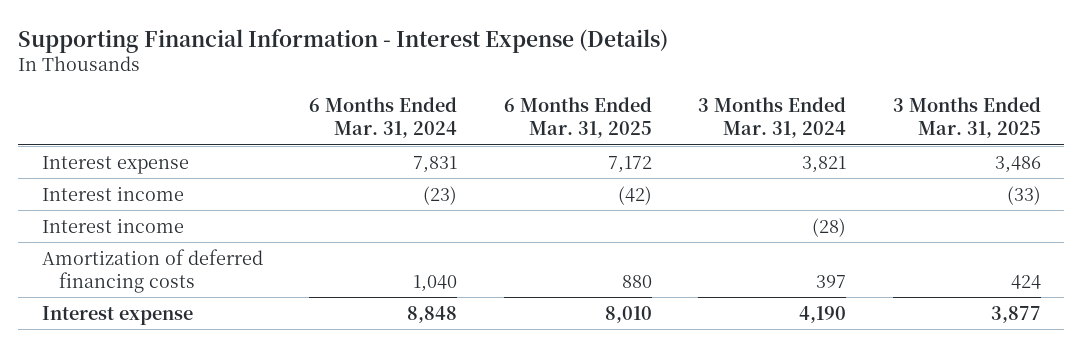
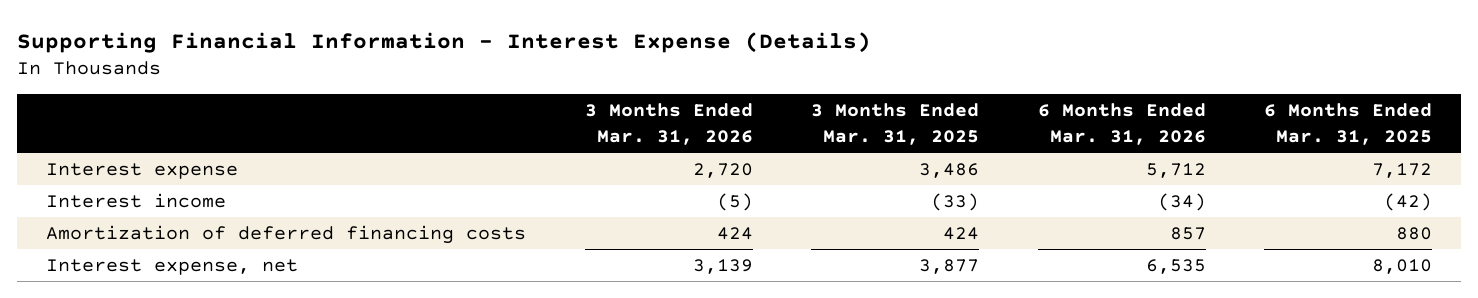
[309,97,458,139] 6 Months Ended Mar. 31, 2024 -> none
[698,97,847,139] 3 Months Ended Mar. 31, 2024 -> none
none -> [584,103,753,145] 3 Months Ended Mar. 31, 2026
none -> [1037,103,1206,145] 6 Months Ended Mar. 31, 2026
[41,217,184,233] Interest income -> none
[41,305,193,325] Interest expense -> [46,259,299,276] Interest expense, net

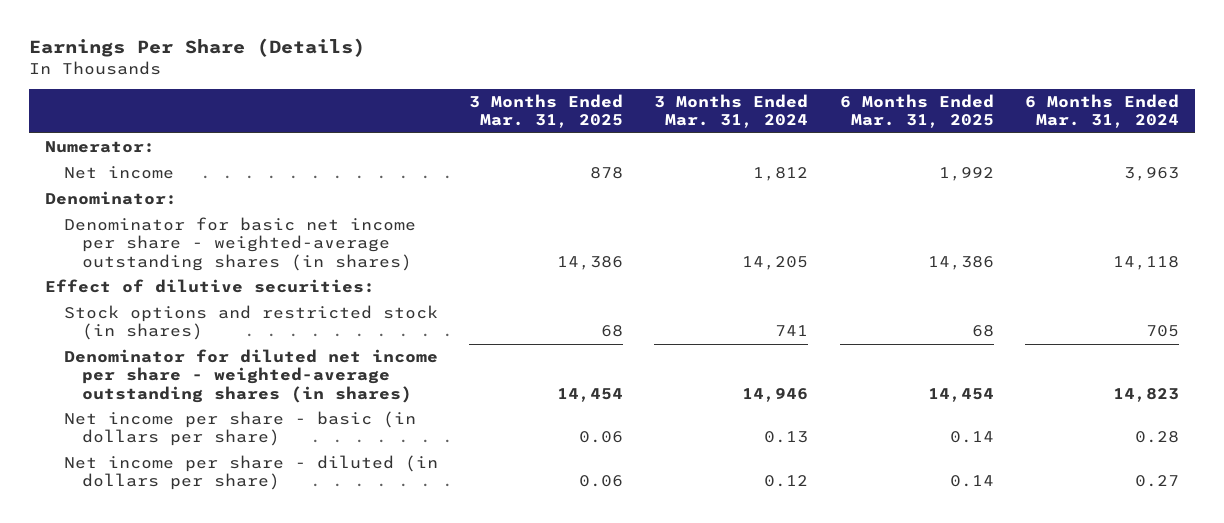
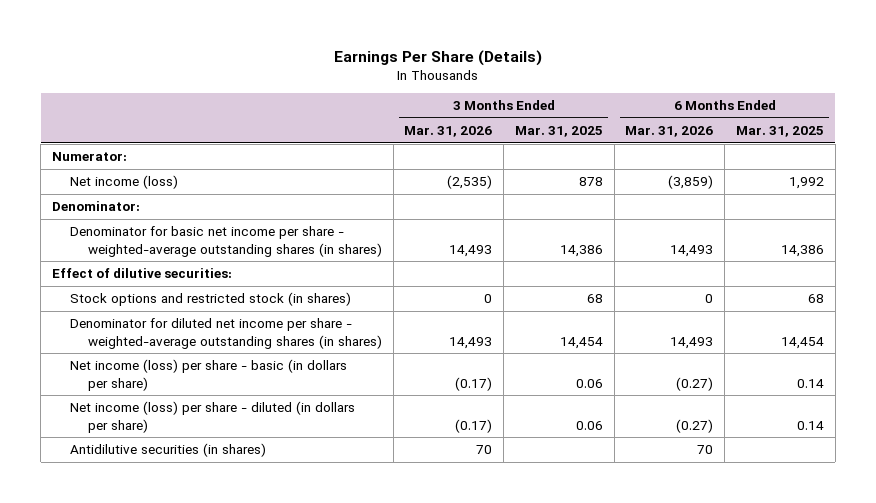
[654,94,809,129] 3 Months Ended Mar. 31, 2024 -> none
[1025,94,1180,129] 6 Months Ended Mar. 31, 2024 -> none
none -> [404,126,493,138] Mar. 31, 2026
none -> [625,126,714,138] Mar. 31, 2026
[63,166,174,180] Net income -> [69,175,178,190] Net income (loss)
[63,411,416,447] Net income per share - basic (in dollars per share) -> [69,359,347,391] Net income (loss) per share - basic (in dollars per share)
[63,455,438,491] Net income per share - diluted (in dollars per share) -> [69,401,355,433] Net income (loss) per share - diluted (in dollars per share)
none -> [69,443,266,458] Antidilutive securities (in shares)

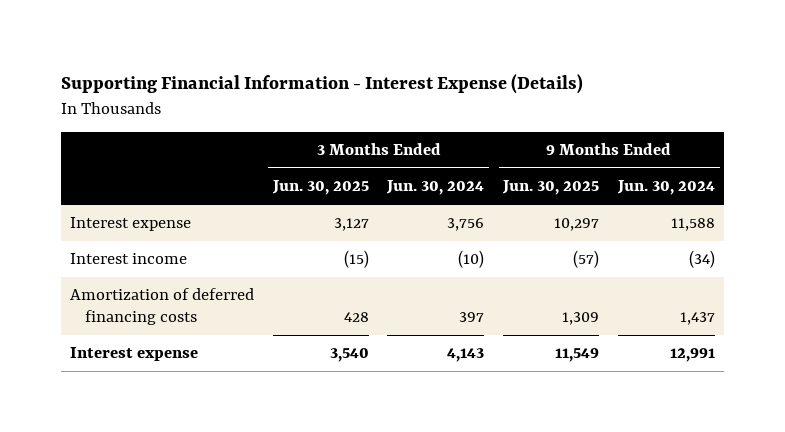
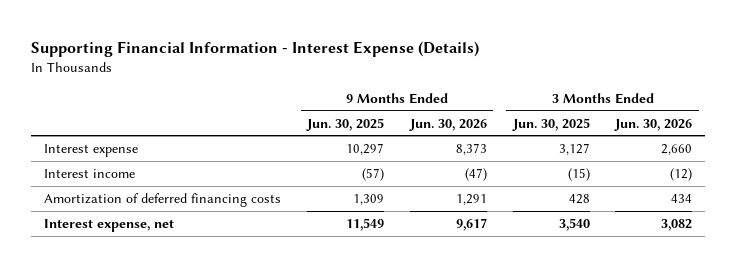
[386,180,485,196] Jun. 30, 2024 -> none
[616,180,715,196] Jun. 30, 2024 -> none
none -> [408,118,487,131] Jun. 30, 2026
none -> [614,118,693,131] Jun. 30, 2026
[69,347,198,362] Interest expense -> [44,218,175,232] Interest expense, net

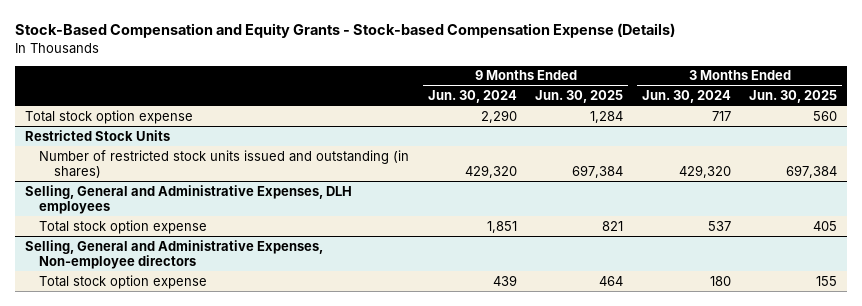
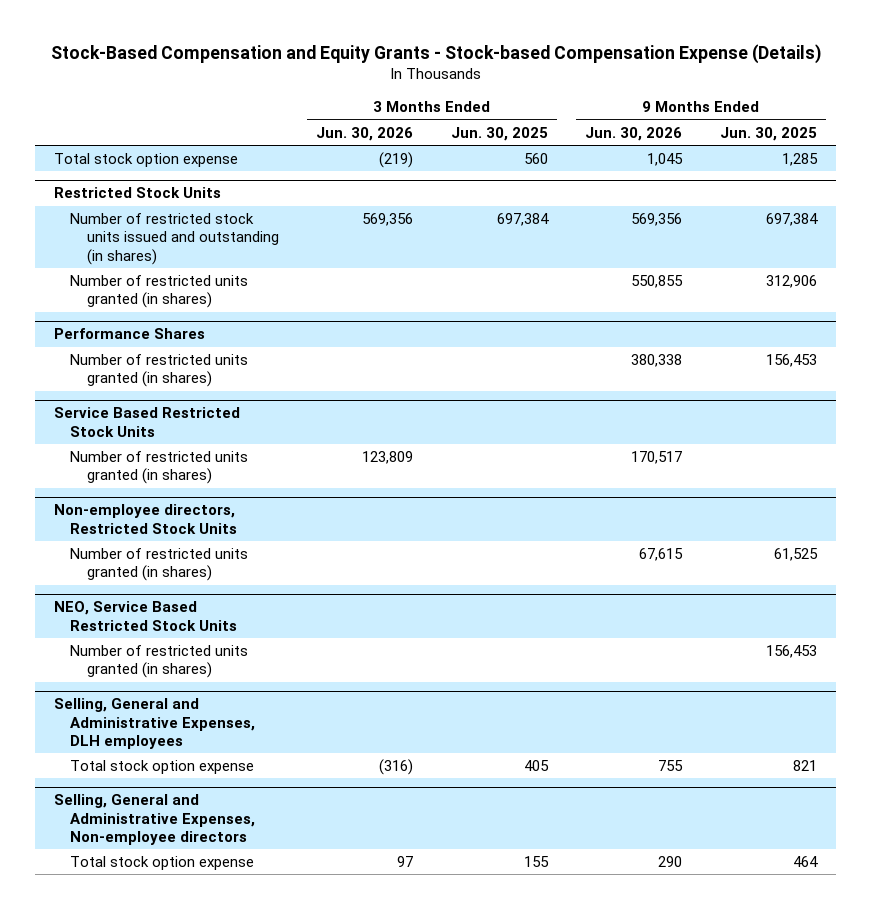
[427,89,517,103] Jun. 30, 2024 -> none
[641,89,731,103] Jun. 30, 2024 -> none
none -> [316,126,414,141] Jun. 30, 2026
none -> [585,126,683,141] Jun. 30, 2026
[590,110,624,123] 1,284 -> [782,153,819,167] 1,285
none -> [70,275,249,309] Number of restricted units granted (in shares)
none -> [54,328,206,340] Performance Shares
none -> [70,354,249,388] Number of restricted units granted (in shares)
none -> [54,407,241,437] Service Based Restricted Stock Units
none -> [70,451,249,485] Number of restricted units granted (in shares)
none -> [54,504,238,534] Non-employee directors, Restricted Stock Units
none -> [70,548,249,582] Number of restricted units granted (in shares)
none -> [54,601,238,631] NEO, Service Based Restricted Stock Units
none -> [70,645,249,679] Number of restricted units granted (in shares)

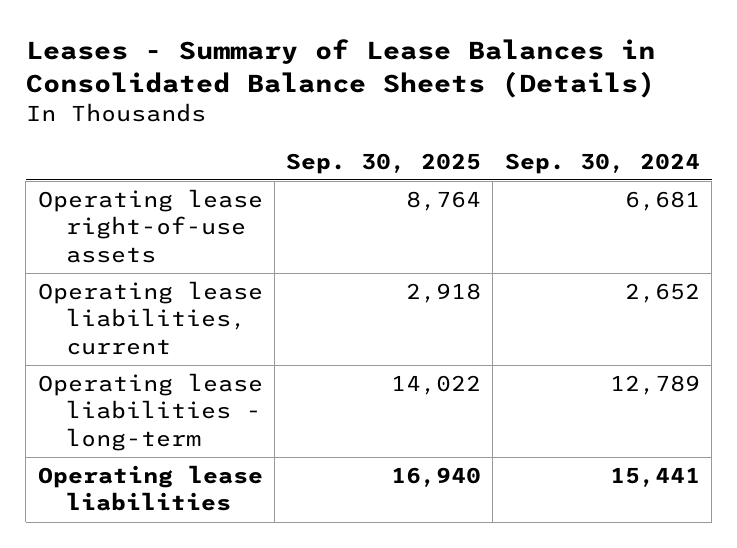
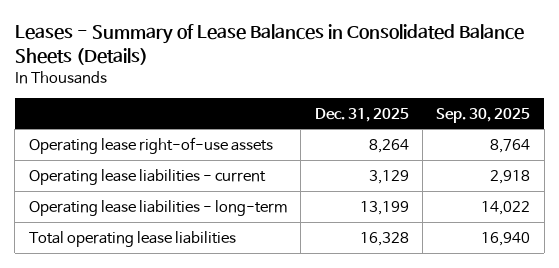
[504,152,700,174] Sep. 30, 2024 -> none
none -> [314,107,409,122] Dec. 31, 2025
[37,281,263,355] Operating lease liabilities, current -> [28,168,266,185] Operating lease liabilities - current
[37,465,263,512] Operating lease liabilities -> [28,230,236,247] Total operating lease liabilities

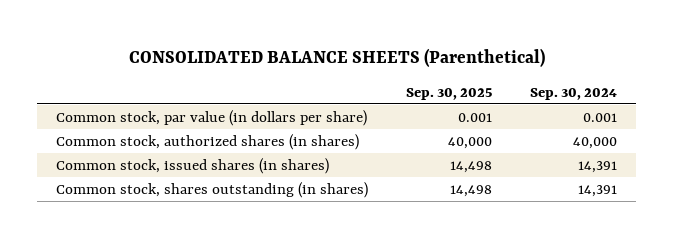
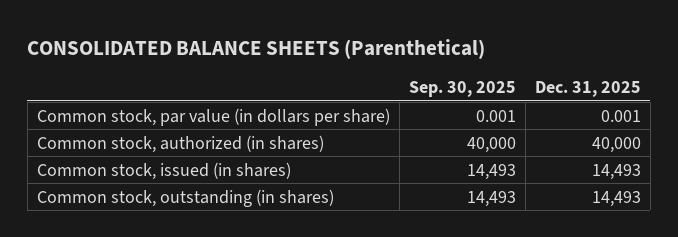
[530,87,618,100] Sep. 30, 2024 -> none
none -> [534,81,641,98] Dec. 31, 2025
[55,133,359,150] Common stock, authorized shares (in shares) -> [36,134,324,153] Common stock, authorized (in shares)
[55,157,329,174] Common stock, issued shares (in shares) -> [36,161,291,180] Common stock, issued (in shares)
[450,160,493,173] 14,498 -> [466,163,516,180] 14,493
[55,181,368,198] Common stock, shares outstanding (in shares) -> [36,188,334,207] Common stock, outstanding (in shares)
[450,184,493,197] 14,498 -> [466,190,516,207] 14,493

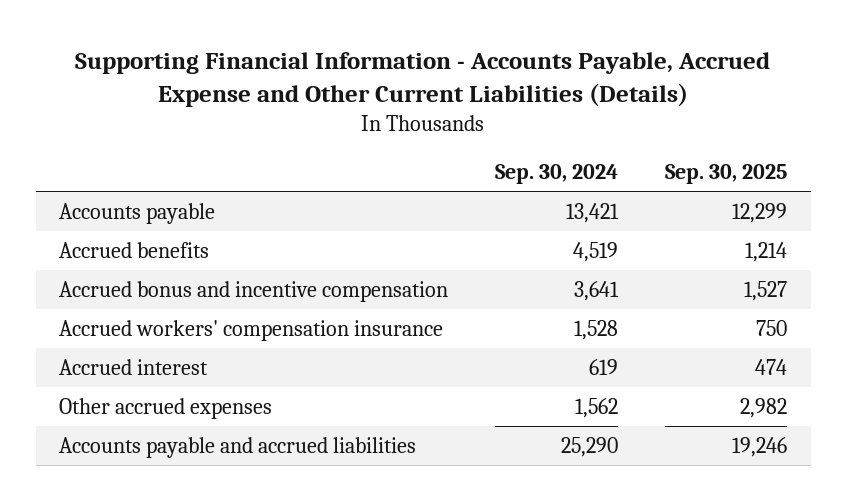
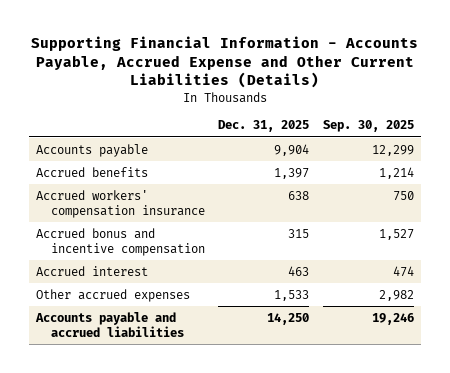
[495,164,619,185] Sep. 30, 2024 -> none
none -> [218,120,310,133] Dec. 31, 2025
[59,280,449,302] Accrued bonus and incentive compensation -> [36,227,205,256] Accrued bonus and incentive compensation

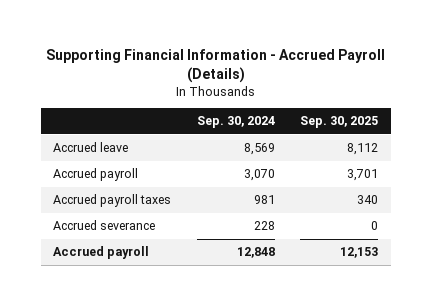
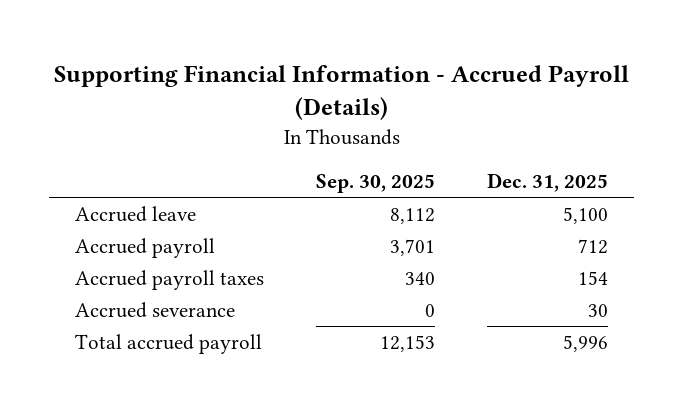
[196,116,275,129] Sep. 30, 2024 -> none
none -> [487,172,609,192] Dec. 31, 2025
[53,246,150,260] Accrued payroll -> [75,333,263,354] Total accrued payroll

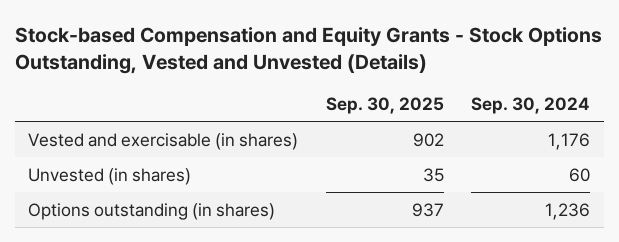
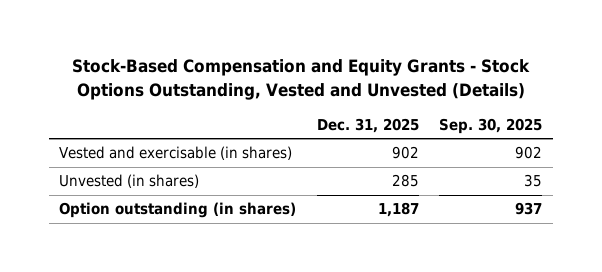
[14,26,602,74] Stock-based Compensation and Equity Grants - Stock Options Outstanding, Vested and Unvested (Details) -> [71,59,530,100] Stock-Based Compensation and Equity Grants - Stock Options Outstanding, Vested and Unvested (Details)
[471,96,591,114] Sep. 30, 2024 -> none
none -> [316,117,419,133] Dec. 31, 2025
[28,202,276,220] Options outstanding (in shares) -> [59,202,297,219] Option outstanding (in shares)

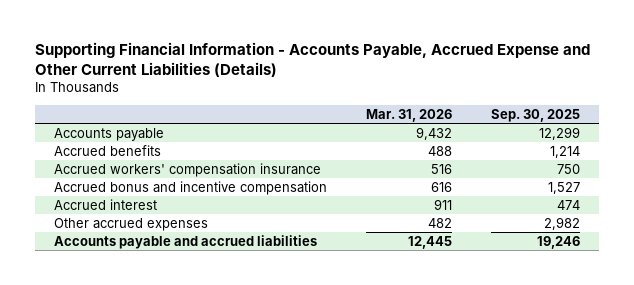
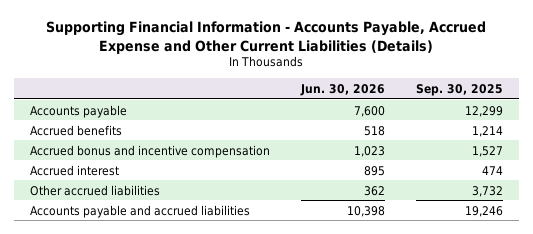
[366,109,453,123] Mar. 31, 2026 -> none
none -> [299,83,385,96] Jun. 30, 2026
[54,162,322,177] Accrued workers' compensation insurance -> none
[54,217,209,231] Other accrued expenses -> [29,184,160,196] Other accrued liabilities
[543,216,580,230] 2,982 -> [471,185,503,197] 3,732

